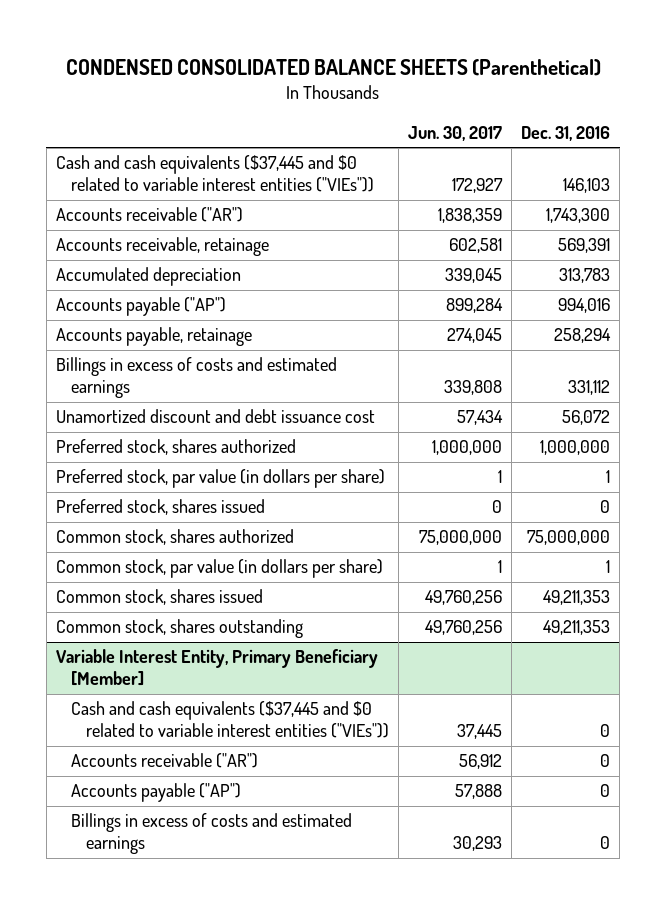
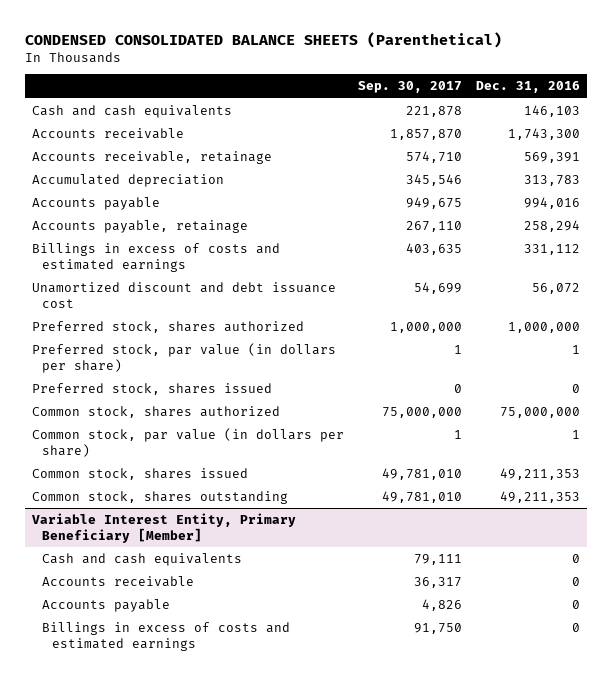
[408,125,503,141] Jun. 30, 2017 -> none
none -> [358,81,463,94] Sep. 30, 2017
[55,155,375,193] Cash and cash equivalents ($37,445 and $0 related to variable interest entities ("VIEs")) -> [32,105,233,119] Cash and cash equivalents
[55,207,243,223] Accounts receivable ("AR") -> [32,128,185,140] Accounts receivable
[55,297,226,317] Accounts payable ("AP") -> [32,197,161,211] Accounts payable
[71,701,390,739] Cash and cash equivalents ($37,445 and $0 related to variable interest entities ("VIEs")) -> [42,553,243,567] Cash and cash equivalents
[71,753,259,769] Accounts receivable ("AR") -> [42,576,195,588] Accounts receivable
[71,783,242,803] Accounts payable ("AP") -> [42,599,171,613] Accounts payable

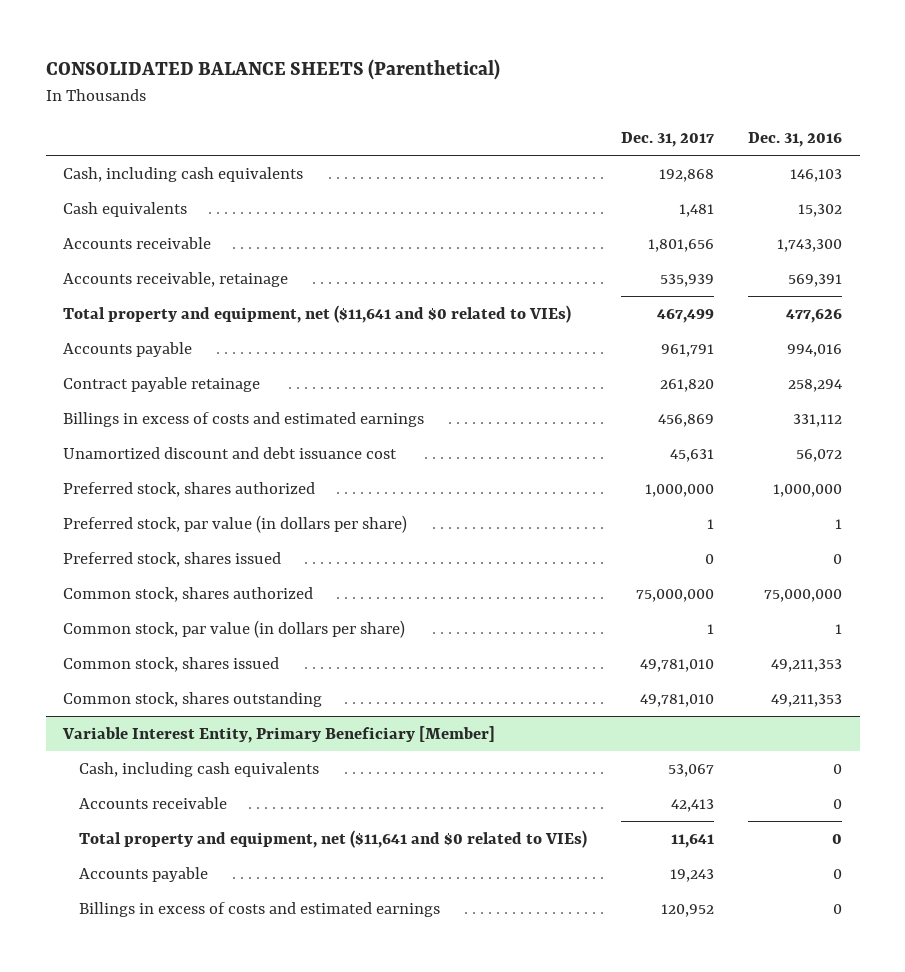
[25,31,503,48] CONDENSED CONSOLIDATED BALANCE SHEETS (Parenthetical) -> [45,59,500,81] CONSOLIDATED BALANCE SHEETS (Parenthetical)
[358,81,463,94] Sep. 30, 2017 -> none
none -> [621,131,715,147] Dec. 31, 2017
[32,105,233,119] Cash and cash equivalents -> [62,167,303,183] Cash, including cash equivalents
none -> [62,202,187,218] Cash equivalents
[32,174,225,188] Accumulated depreciation -> none
none -> [62,305,571,324] Total property and equipment, net ($11,641 and $0 related to VIEs)
[32,220,249,234] Accounts payable, retainage -> [62,377,260,393] Contract payable retainage
[42,553,243,567] Cash and cash equivalents -> [78,762,319,778] Cash, including cash equivalents
none -> [78,830,587,849] Total property and equipment, net ($11,641 and $0 related to VIEs)

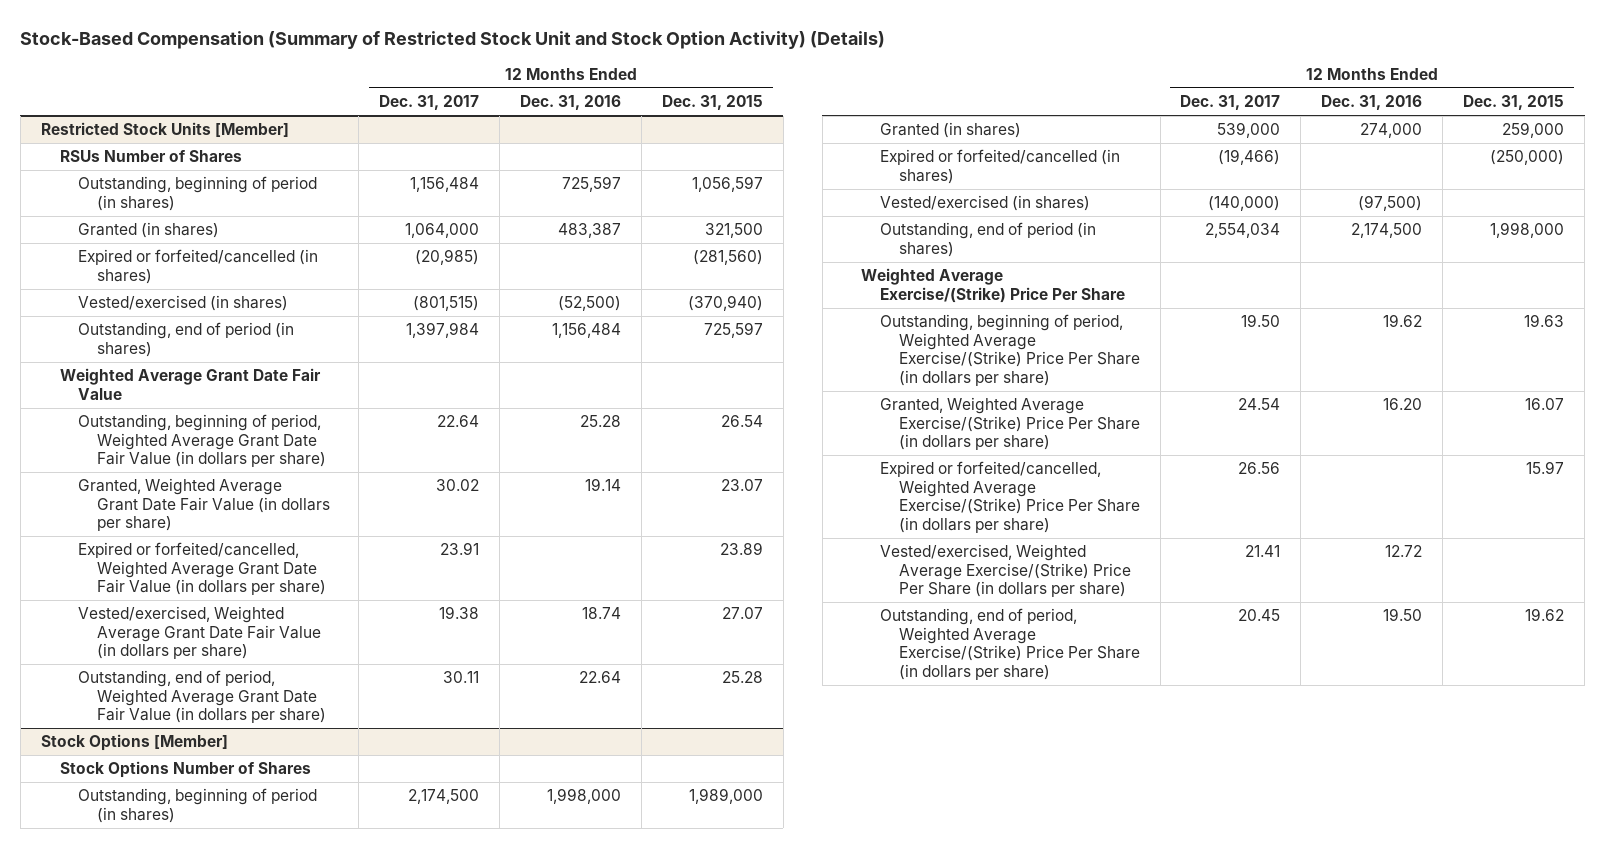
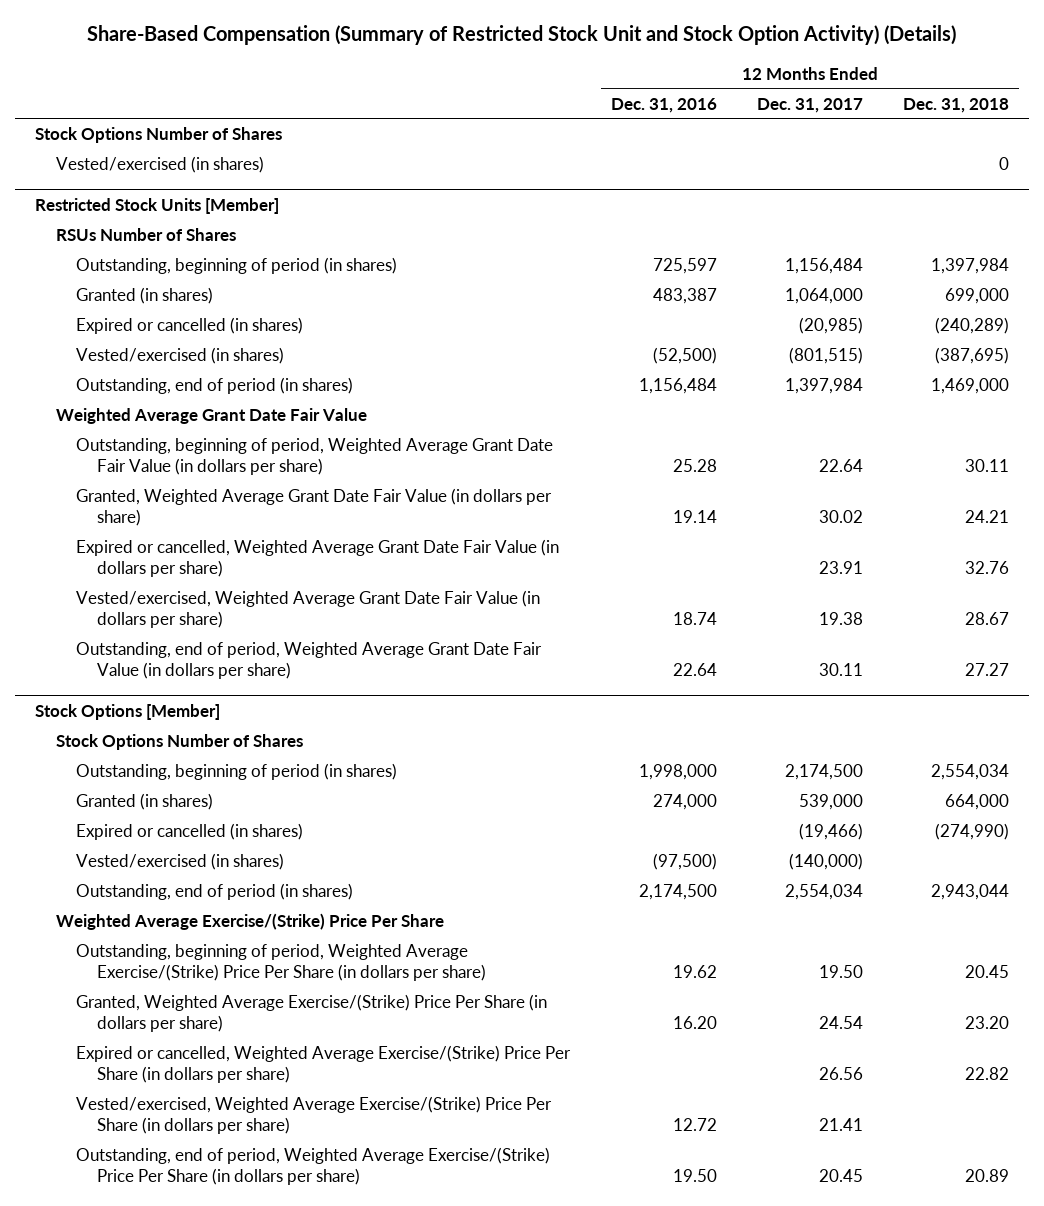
[20,30,886,49] Stock-Based Compensation (Summary of Restricted Stock Unit and Stock Option Activity) (Details) -> [87,25,957,46] Share-Based Compensation (Summary of Restricted Stock Unit and Stock Option Activity) (Details)
[661,95,763,111] Dec. 31, 2015 -> none
none -> [903,97,1010,113] Dec. 31, 2018
none -> [35,127,283,144] Stock Options Number of Shares
none -> [55,156,264,174] Vested/exercised (in shares)
[78,249,319,284] Expired or forfeited/cancelled (in shares) -> [76,317,304,335] Expired or cancelled (in shares)
[78,542,327,596] Expired or forfeited/cancelled, Weighted Average Grant Date Fair Value (in dollars per share) -> [76,539,560,578] Expired or cancelled, Weighted Average Grant Date Fair Value (in dollars per share)
[879,149,1120,184] Expired or forfeited/cancelled (in shares) -> [76,823,304,841] Expired or cancelled (in shares)
[879,461,1140,533] Expired or forfeited/cancelled, Weighted Average Exercise/(Strike) Price Per Share (in dollars per share) -> [76,1045,572,1084] Expired or cancelled, Weighted Average Exercise/(Strike) Price Per Share (in dollars per share)

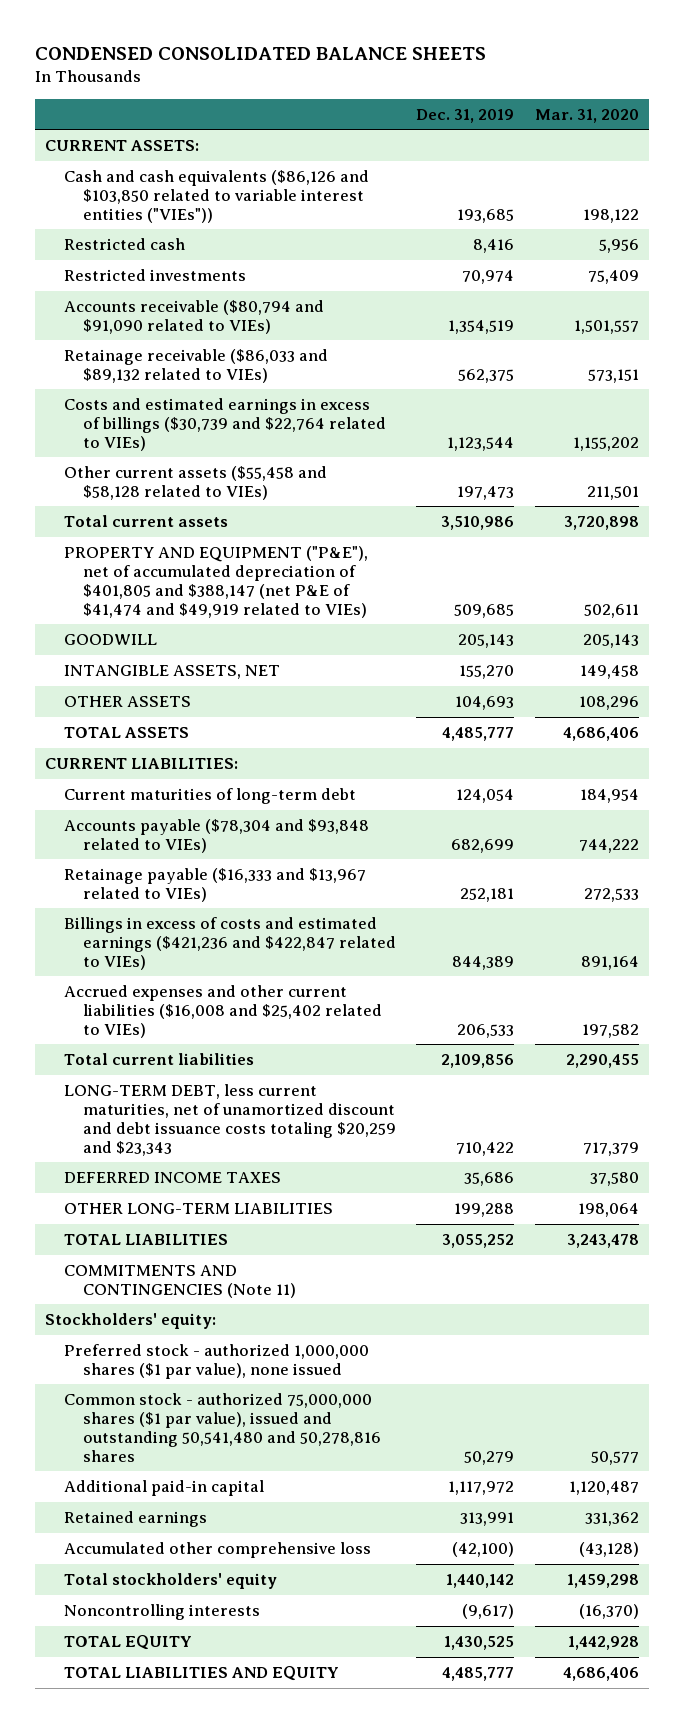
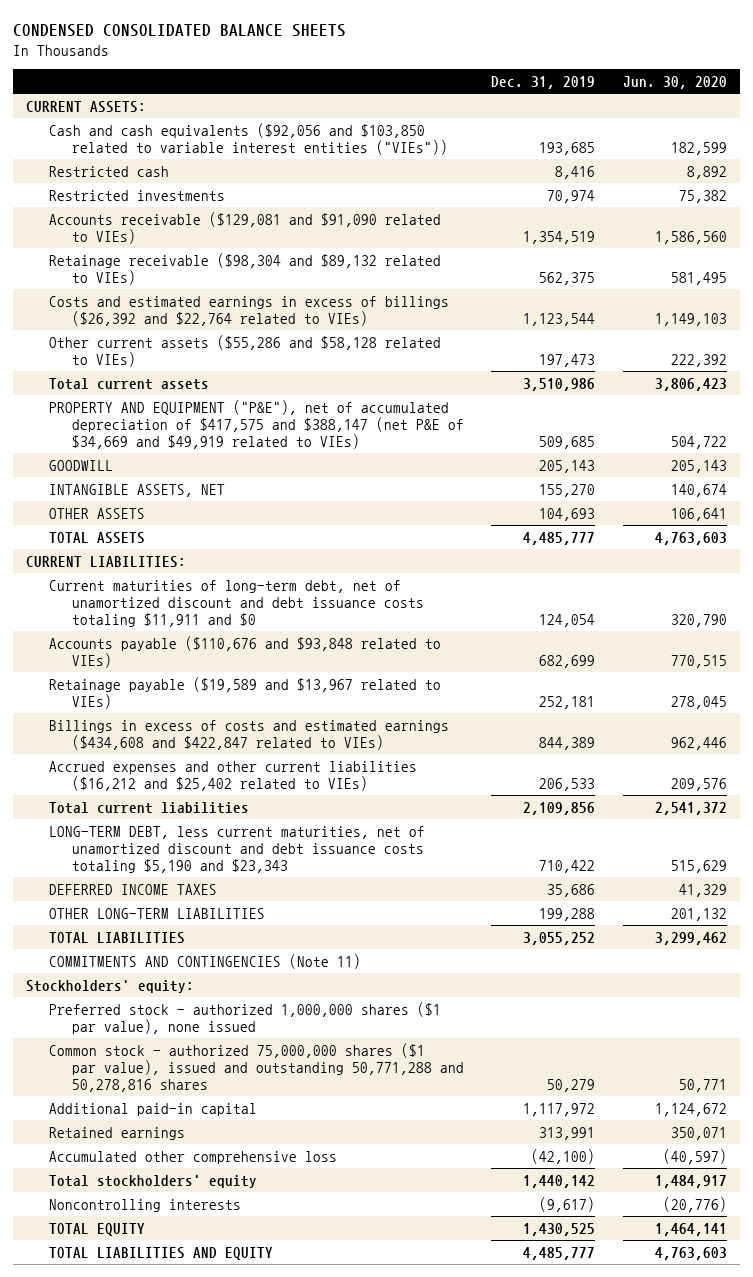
[534,108,639,123] Mar. 31, 2020 -> none
none -> [622,75,727,89] Jun. 30, 2020
[64,169,370,223] Cash and cash equivalents ($86,126 and $103,850 related to variable interest entities ("VIEs")) -> [49,122,449,155] Cash and cash equivalents ($92,056 and $103,850 related to variable interest entities ("VIEs"))
[64,299,325,334] Accounts receivable ($80,794 and $91,090 related to VIEs) -> [49,211,442,244] Accounts receivable ($129,081 and $91,090 related to VIEs)
[64,348,329,383] Retainage receivable ($86,033 and $89,132 related to VIEs) -> [49,252,442,285] Retainage receivable ($98,304 and $89,132 related to VIEs)
[64,397,387,451] Costs and estimated earnings in excess of billings ($30,739 and $22,764 related to VIEs) -> [49,295,450,326] Costs and estimated earnings in excess of billings ($26,392 and $22,764 related to VIEs)
[64,465,328,500] Other current assets ($55,458 and $58,128 related to VIEs) -> [49,334,442,367] Other current assets ($55,286 and $58,128 related to VIEs)
[64,545,369,618] PROPERTY AND EQUIPMENT ("P&E"), net of accumulated depreciation of $401,805 and $388,147 (net P&E of $41,474 and $49,919 related to VIEs) -> [49,399,465,449] PROPERTY AND EQUIPMENT ("P&E"), net of accumulated depreciation of $417,575 and $388,147 (net P&E of $34,669 and $49,919 related to VIEs)
[64,787,357,804] Current maturities of long-term debt -> [49,579,425,627] Current maturities of long-term debt, net of unamortized discount and debt issuance costs totaling $11,911 and $0
[64,818,370,853] Accounts payable ($78,304 and $93,848 related to VIEs) -> [49,635,442,668] Accounts payable ($110,676 and $93,848 related to VIEs)
[64,867,367,902] Retainage payable ($16,333 and $13,967 related to VIEs) -> [49,676,442,709] Retainage payable ($19,589 and $13,967 related to VIEs)
[64,916,397,970] Billings in excess of costs and estimated earnings ($421,236 and $422,847 related to VIEs) -> [49,719,450,750] Billings in excess of costs and estimated earnings ($434,608 and $422,847 related to VIEs)
[64,984,383,1038] Accrued expenses and other current liabilities ($16,008 and $25,402 related to VIEs) -> [49,760,418,791] Accrued expenses and other current liabilities ($16,212 and $25,402 related to VIEs)
[64,1083,397,1156] LONG-TERM DEBT, less current maturities, net of unamortized discount and debt issuance costs totaling $20,259 and $23,343 -> [49,825,426,873] LONG-TERM DEBT, less current maturities, net of unamortized discount and debt issuance costs totaling $5,190 and $23,343
[64,1392,382,1462] Common stock - authorized 75,000,000 shares ($1 par value), issued and outstanding 50,541,480 and 50,278,816 shares -> [49,1042,465,1092] Common stock - authorized 75,000,000 shares ($1 par value), issued and outstanding 50,771,288 and 50,278,816 shares

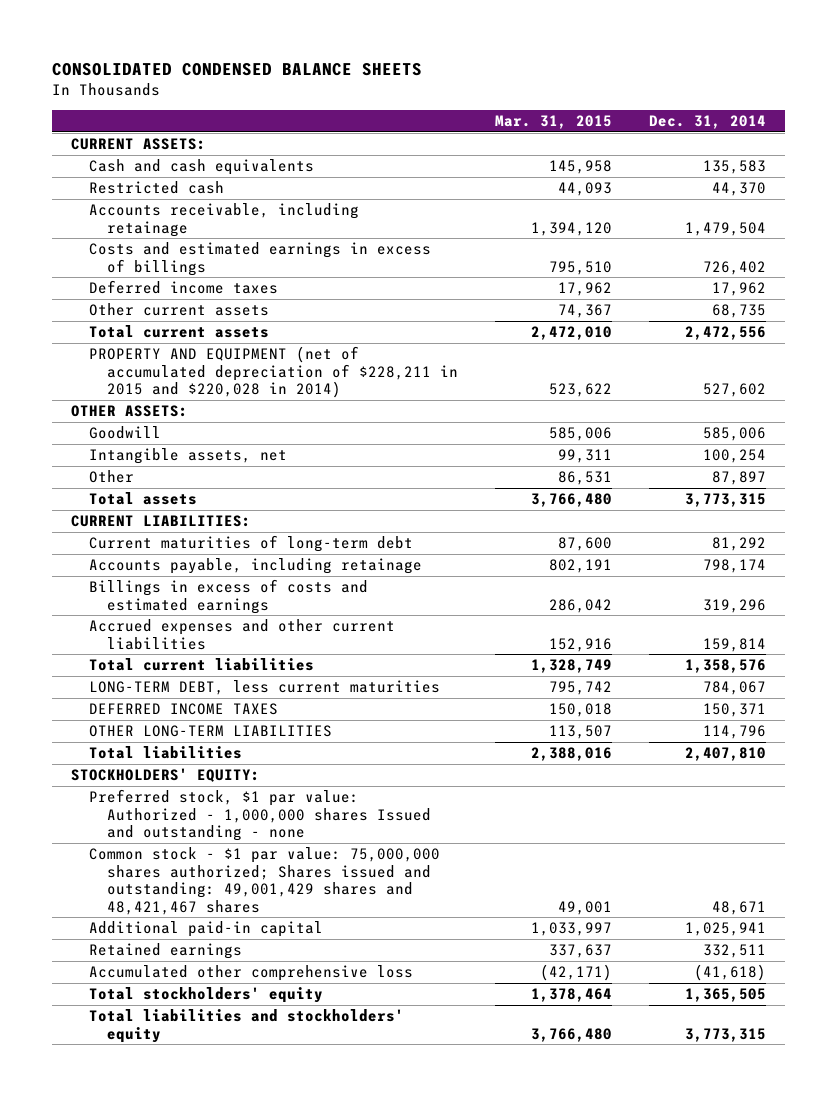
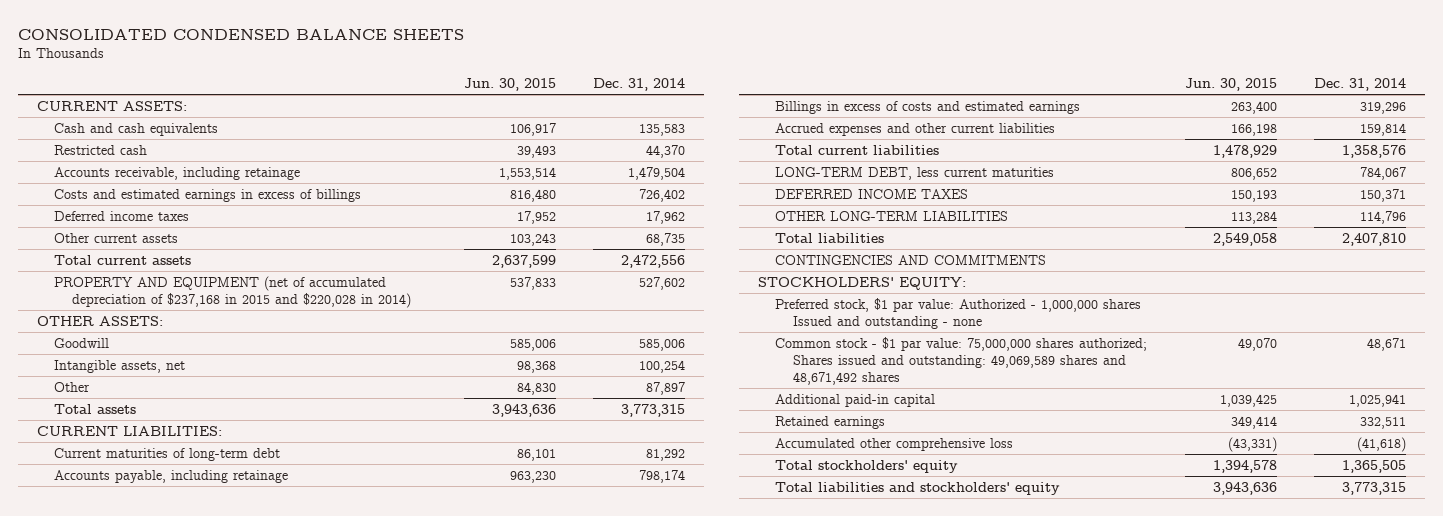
[495,115,613,130] Mar. 31, 2015 -> none
none -> [463,78,556,92] Jun. 30, 2015
[88,346,458,399] PROPERTY AND EQUIPMENT (net of accumulated depreciation of $228,211 in 2015 and $220,028 in 2014) -> [54,275,412,309] PROPERTY AND EQUIPMENT (net of accumulated depreciation of $237,168 in 2015 and $220,028 in 2014)
none -> [775,254,1047,265] CONTINGENCIES AND COMMITMENTS
[88,847,440,915] Common stock - $1 par value: 75,000,000 shares authorized; Shares issued and outstanding: 49,001,429 shares and 48,421,467 shares -> [775,336,1148,386] Common stock - $1 par value: 75,000,000 shares authorized; Shares issued and outstanding: 49,069,589 shares and 48,671,492 shares

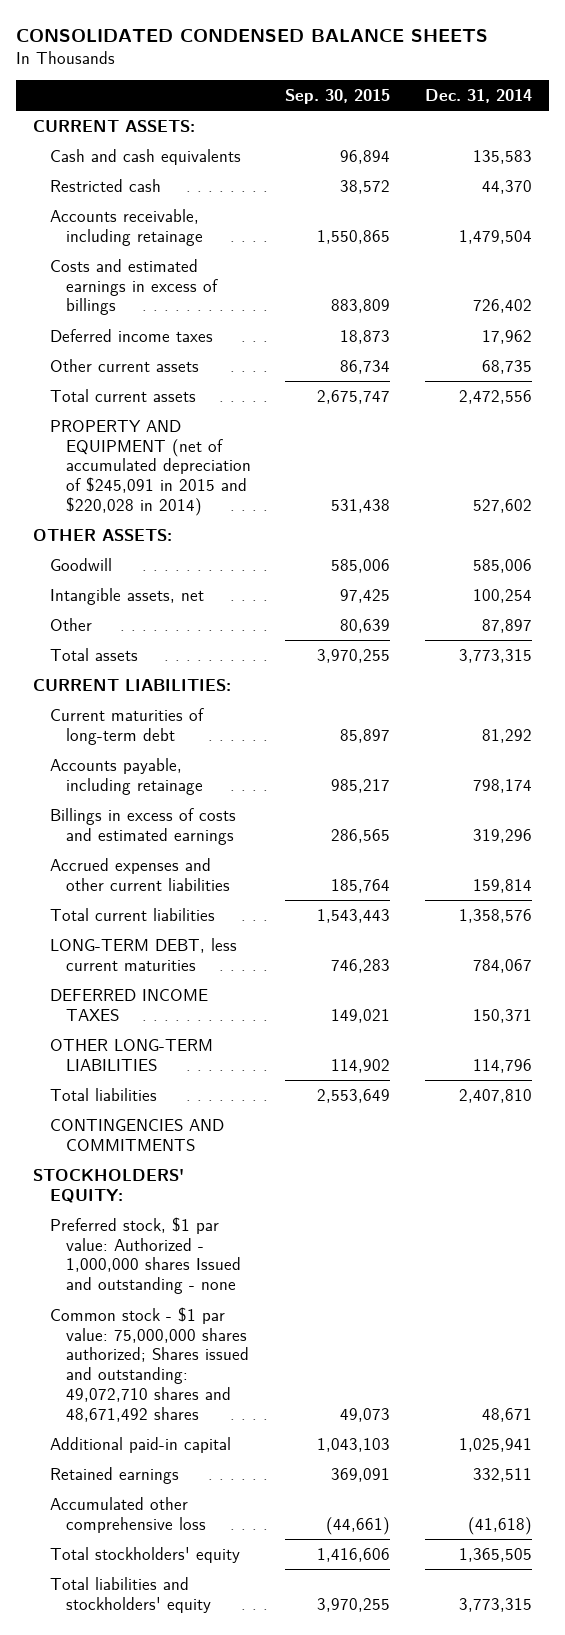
[463,78,556,92] Jun. 30, 2015 -> none
none -> [285,89,391,105] Sep. 30, 2015
[54,275,412,309] PROPERTY AND EQUIPMENT (net of accumulated depreciation of $237,168 in 2015 and $220,028 in 2014) -> [49,419,252,517] PROPERTY AND EQUIPMENT (net of accumulated depreciation of $245,091 in 2015 and $220,028 in 2014)
[775,336,1148,386] Common stock - $1 par value: 75,000,000 shares authorized; Shares issued and outstanding: 49,069,589 shares and 48,671,492 shares -> [49,1306,250,1422] Common stock - $1 par value: 75,000,000 shares authorized; Shares issued and outstanding: 49,072,710 shares and 48,671,492 shares

